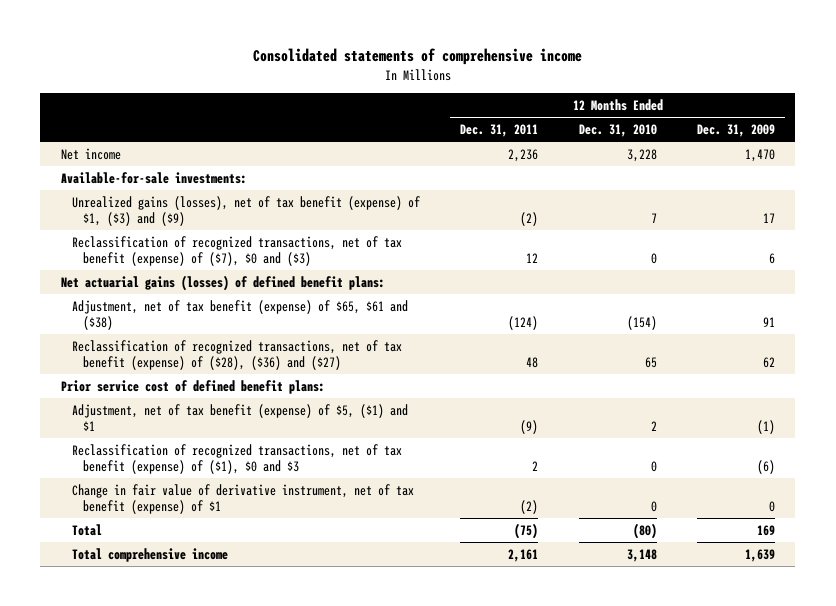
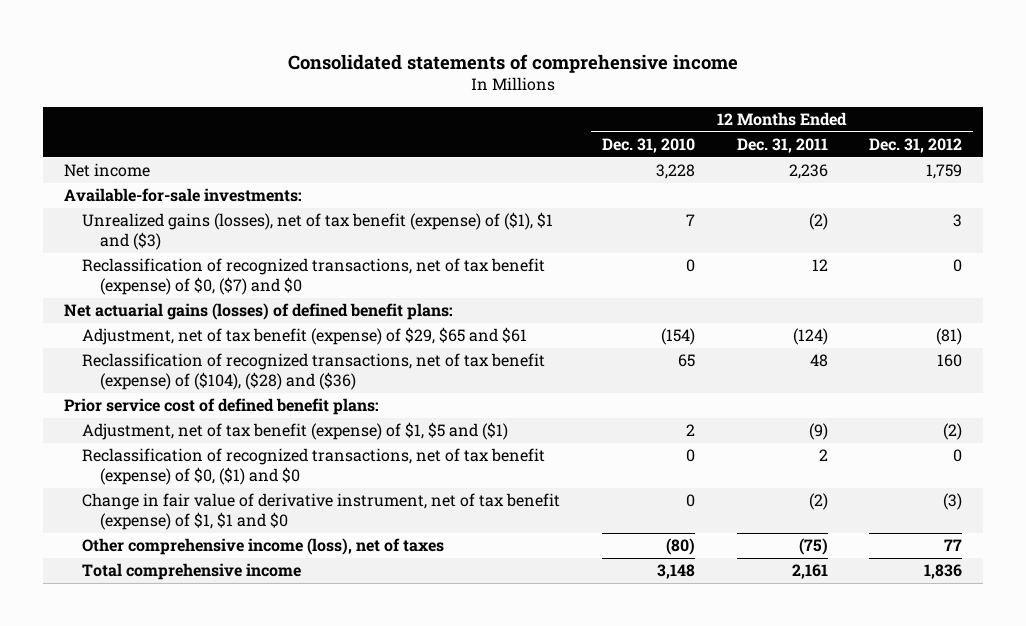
[696,124,775,138] Dec. 31, 2009 -> none
none -> [869,137,963,153] Dec. 31, 2012
[71,195,420,227] Unrealized gains (losses), net of tax benefit (expense) of $1, ($3) and ($9) -> [82,212,554,250] Unrealized gains (losses), net of tax benefit (expense) of ($1), $1 and ($3)
[71,235,402,267] Reclassification of recognized transactions, net of tax benefit (expense) of ($7), $0 and ($3) -> [82,258,546,295] Reclassification of recognized transactions, net of tax benefit (expense) of $0, ($7) and $0
[71,299,408,331] Adjustment, net of tax benefit (expense) of $65, $61 and ($38) -> [82,327,528,346] Adjustment, net of tax benefit (expense) of $29, $65 and $61
[71,339,402,371] Reclassification of recognized transactions, net of tax benefit (expense) of ($28), ($36) and ($27) -> [82,353,546,390] Reclassification of recognized transactions, net of tax benefit (expense) of ($104), ($28) and ($36)
[71,403,408,432] Adjustment, net of tax benefit (expense) of $5, ($1) and $1 -> [82,422,509,441] Adjustment, net of tax benefit (expense) of $1, $5 and ($1)
[71,443,402,475] Reclassification of recognized transactions, net of tax benefit (expense) of ($1), $0 and $3 -> [82,448,546,485] Reclassification of recognized transactions, net of tax benefit (expense) of $0, ($1) and $0
[71,483,414,515] Change in fair value of derivative instrument, net of tax benefit (expense) of $1 -> [82,493,561,530] Change in fair value of derivative instrument, net of tax benefit (expense) of $1, $1 and $0
[71,523,102,536] Total -> [82,538,445,556] Other comprehensive income (loss), net of taxes

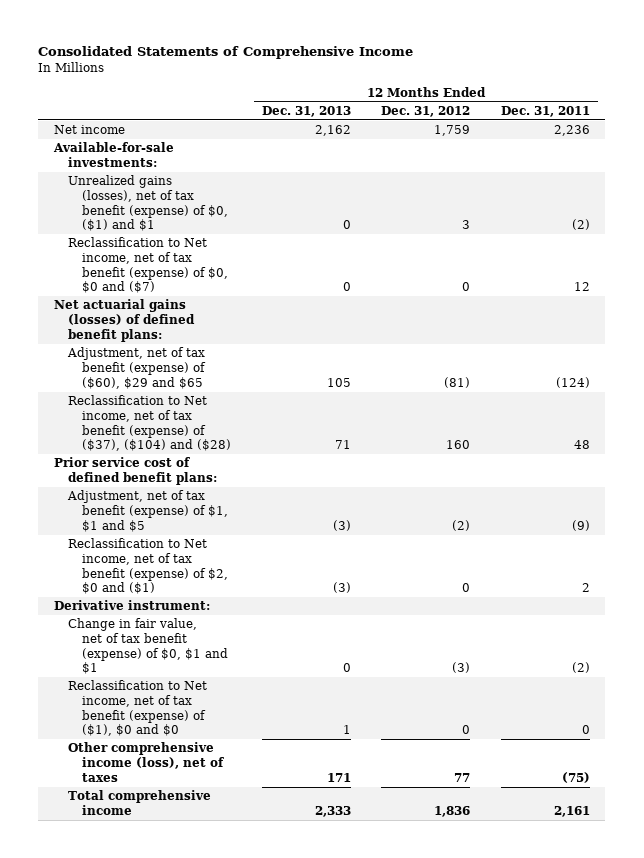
[288,53,739,73] Consolidated statements of comprehensive income -> [38,46,414,60] Consolidated Statements of Comprehensive Income
[601,137,695,153] Dec. 31, 2010 -> none
none -> [261,105,351,117] Dec. 31, 2013
[82,212,554,250] Unrealized gains (losses), net of tax benefit (expense) of ($1), $1 and ($3) -> [67,175,229,232] Unrealized gains (losses), net of tax benefit (expense) of $0, ($1) and $1
[82,258,546,295] Reclassification of recognized transactions, net of tax benefit (expense) of $0, ($7) and $0 -> [67,237,229,294] Reclassification to Net income, net of tax benefit (expense) of $0, $0 and ($7)
[82,327,528,346] Adjustment, net of tax benefit (expense) of $29, $65 and $61 -> [66,347,207,389] Adjustment, net of tax benefit (expense) of ($60), $29 and $65
[82,353,546,390] Reclassification of recognized transactions, net of tax benefit (expense) of ($104), ($28) and ($36) -> [67,395,232,452] Reclassification to Net income, net of tax benefit (expense) of ($37), ($104) and ($28)
[82,422,509,441] Adjustment, net of tax benefit (expense) of $1, $5 and ($1) -> [66,490,229,532] Adjustment, net of tax benefit (expense) of $1, $1 and $5
[82,448,546,485] Reclassification of recognized transactions, net of tax benefit (expense) of $0, ($1) and $0 -> [67,538,229,595] Reclassification to Net income, net of tax benefit (expense) of $2, $0 and ($1)
none -> [53,600,210,611] Derivative instrument:
[82,493,561,530] Change in fair value of derivative instrument, net of tax benefit (expense) of $1, $1 and $0 -> [67,618,229,675] Change in fair value, net of tax benefit (expense) of $0, $1 and $1
none -> [67,680,207,737] Reclassification to Net income, net of tax benefit (expense) of ($1), $0 and $0

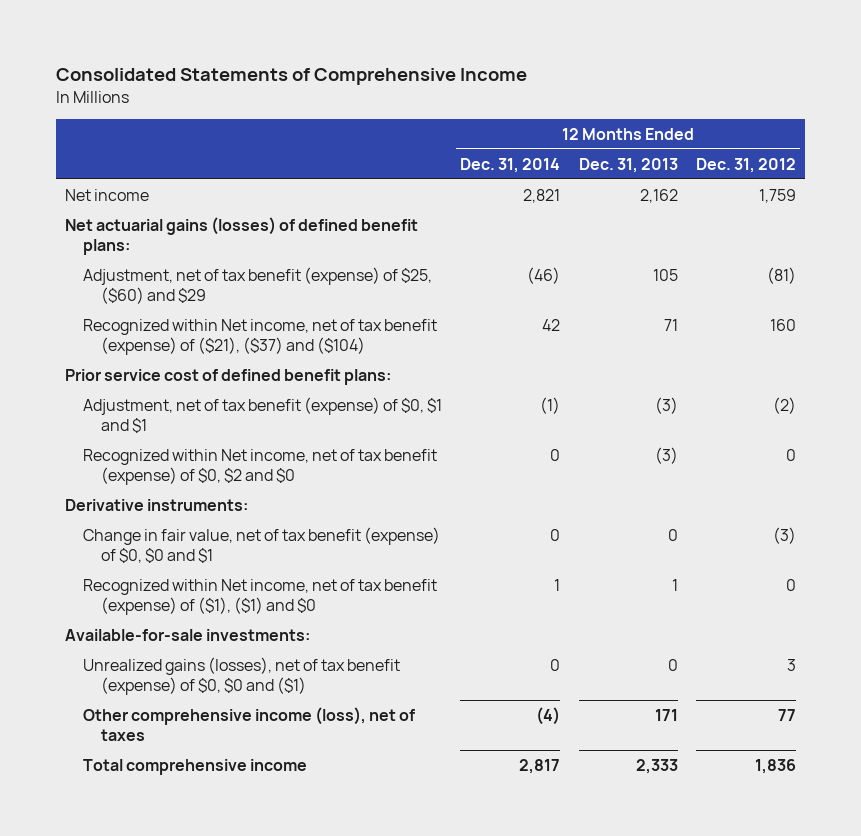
[501,105,591,117] Dec. 31, 2011 -> none
none -> [460,157,561,173] Dec. 31, 2014
[67,175,229,232] Unrealized gains (losses), net of tax benefit (expense) of $0, ($1) and $1 -> none
[67,237,229,294] Reclassification to Net income, net of tax benefit (expense) of $0, $0 and ($7) -> none
[66,347,207,389] Adjustment, net of tax benefit (expense) of ($60), $29 and $65 -> [82,266,432,304] Adjustment, net of tax benefit (expense) of $25, ($60) and $29
[67,395,232,452] Reclassification to Net income, net of tax benefit (expense) of ($37), ($104) and ($28) -> [82,318,437,355] Recognized within Net income, net of tax benefit (expense) of ($21), ($37) and ($104)
[66,490,229,532] Adjustment, net of tax benefit (expense) of $1, $1 and $5 -> [82,396,442,433] Adjustment, net of tax benefit (expense) of $0, $1 and $1
[67,538,229,595] Reclassification to Net income, net of tax benefit (expense) of $2, $0 and ($1) -> [82,448,437,485] Recognized within Net income, net of tax benefit (expense) of $0, $2 and $0
[53,600,210,611] Derivative instrument: -> [64,498,248,511] Derivative instruments:
[67,618,229,675] Change in fair value, net of tax benefit (expense) of $0, $1 and $1 -> [82,526,440,563] Change in fair value, net of tax benefit (expense) of $0, $0 and $1
[67,680,207,737] Reclassification to Net income, net of tax benefit (expense) of ($1), $0 and $0 -> [82,578,437,615] Recognized within Net income, net of tax benefit (expense) of ($1), ($1) and $0
[52,142,174,168] Available-for-sale investments: -> [64,628,310,641] Available-for-sale investments:
none -> [82,656,400,695] Unrealized gains (losses), net of tax benefit (expense) of $0, $0 and ($1)

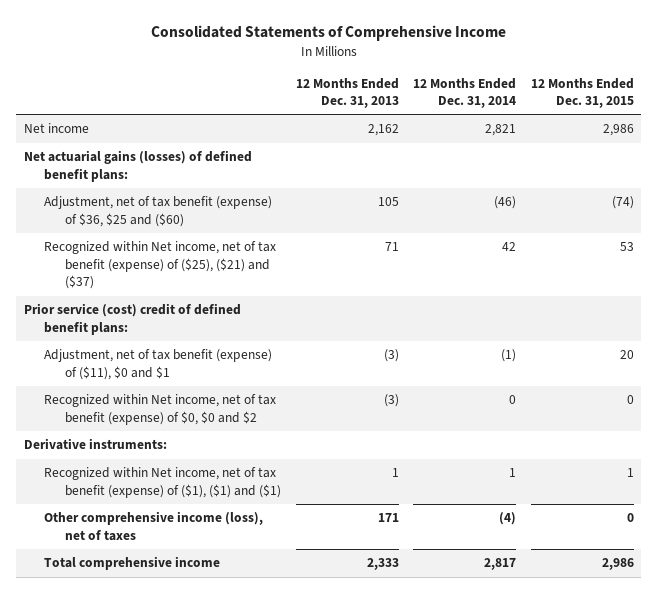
[695,157,796,173] Dec. 31, 2012 -> none
none -> [531,77,635,109] 12 Months Ended Dec. 31, 2015
[82,266,432,304] Adjustment, net of tax benefit (expense) of $25, ($60) and $29 -> [44,196,273,227] Adjustment, net of tax benefit (expense) of $36, $25 and ($60)
[82,318,437,355] Recognized within Net income, net of tax benefit (expense) of ($21), ($37) and ($104) -> [44,241,277,290] Recognized within Net income, net of tax benefit (expense) of ($25), ($21) and ($37)
[64,368,391,385] Prior service cost of defined benefit plans: -> [23,303,241,335] Prior service (cost) credit of defined benefit plans:
[82,396,442,433] Adjustment, net of tax benefit (expense) of $0, $1 and $1 -> [44,349,273,380] Adjustment, net of tax benefit (expense) of ($11), $0 and $1
[82,448,437,485] Recognized within Net income, net of tax benefit (expense) of $0, $2 and $0 -> [44,394,277,425] Recognized within Net income, net of tax benefit (expense) of $0, $0 and $2
[82,526,440,563] Change in fair value, net of tax benefit (expense) of $0, $0 and $1 -> none
[64,628,310,641] Available-for-sale investments: -> none
[82,656,400,695] Unrealized gains (losses), net of tax benefit (expense) of $0, $0 and ($1) -> none
[82,578,437,615] Recognized within Net income, net of tax benefit (expense) of ($1), ($1) and $0 -> [44,467,281,498] Recognized within Net income, net of tax benefit (expense) of ($1), ($1) and ($1)

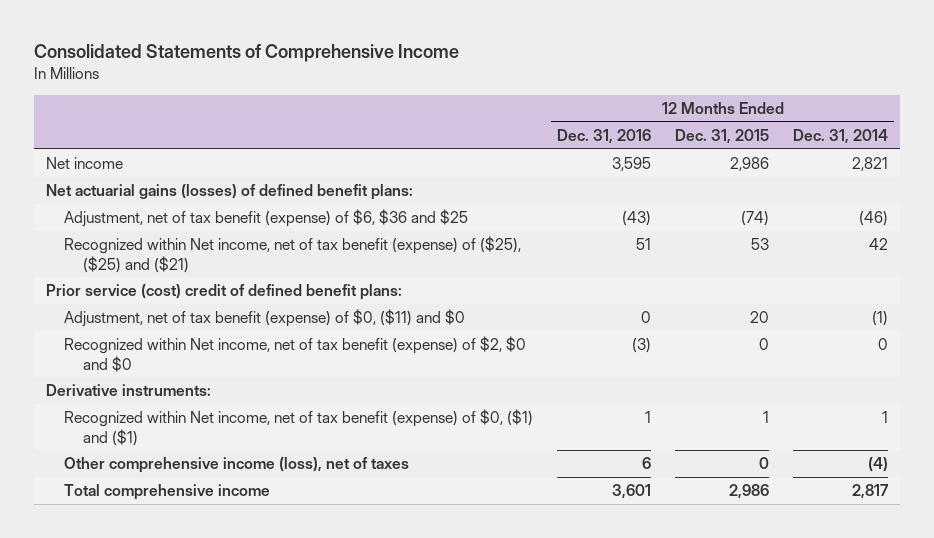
[295,77,399,109] 12 Months Ended Dec. 31, 2013 -> none
none -> [557,128,652,144] Dec. 31, 2016
[44,196,273,227] Adjustment, net of tax benefit (expense) of $36, $25 and ($60) -> [64,209,469,228] Adjustment, net of tax benefit (expense) of $6, $36 and $25
[44,241,277,290] Recognized within Net income, net of tax benefit (expense) of ($25), ($21) and ($37) -> [64,236,522,273] Recognized within Net income, net of tax benefit (expense) of ($25), ($25) and ($21)
[44,349,273,380] Adjustment, net of tax benefit (expense) of ($11), $0 and $1 -> [64,309,466,328] Adjustment, net of tax benefit (expense) of $0, ($11) and $0
[44,394,277,425] Recognized within Net income, net of tax benefit (expense) of $0, $0 and $2 -> [64,336,527,372] Recognized within Net income, net of tax benefit (expense) of $2, $0 and $0
[44,467,281,498] Recognized within Net income, net of tax benefit (expense) of ($1), ($1) and ($1) -> [64,409,534,446] Recognized within Net income, net of tax benefit (expense) of $0, ($1) and ($1)

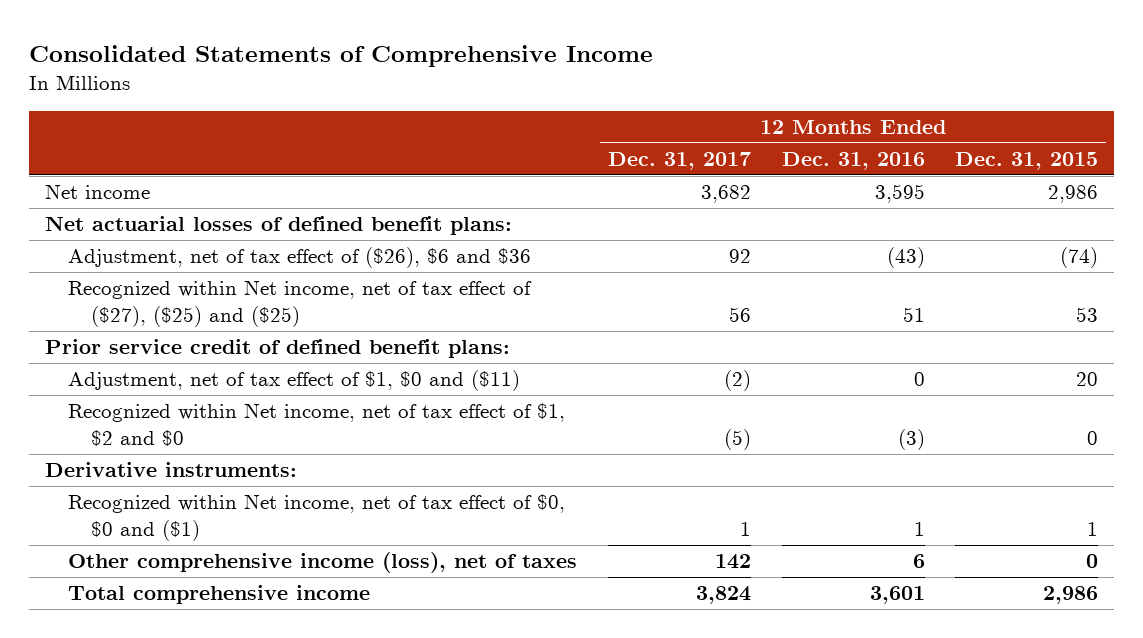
[793,128,889,144] Dec. 31, 2014 -> none
none -> [607,151,751,170] Dec. 31, 2017
[45,184,413,201] Net actuarial gains (losses) of defined benefit plans: -> [44,216,512,236] Net actuarial losses of defined benefit plans:
[64,209,469,228] Adjustment, net of tax benefit (expense) of $6, $36 and $25 -> [67,247,531,269] Adjustment, net of tax effect of ($26), $6 and $36
[64,236,522,273] Recognized within Net income, net of tax benefit (expense) of ($25), ($25) and ($21) -> [67,280,532,327] Recognized within Net income, net of tax effect of ($27), ($25) and ($25)
[45,284,402,301] Prior service (cost) credit of defined benefit plans: -> [44,339,510,359] Prior service credit of defined benefit plans:
[64,309,466,328] Adjustment, net of tax benefit (expense) of $0, ($11) and $0 -> [67,370,520,392] Adjustment, net of tax effect of $1, $0 and ($11)
[64,336,527,372] Recognized within Net income, net of tax benefit (expense) of $2, $0 and $0 -> [67,403,565,446] Recognized within Net income, net of tax effect of $1, $2 and $0
[64,409,534,446] Recognized within Net income, net of tax benefit (expense) of $0, ($1) and ($1) -> [67,494,565,541] Recognized within Net income, net of tax effect of $0, $0 and ($1)

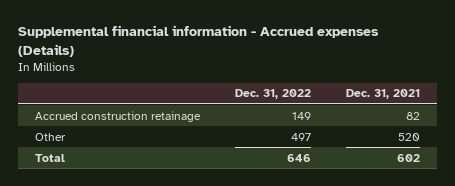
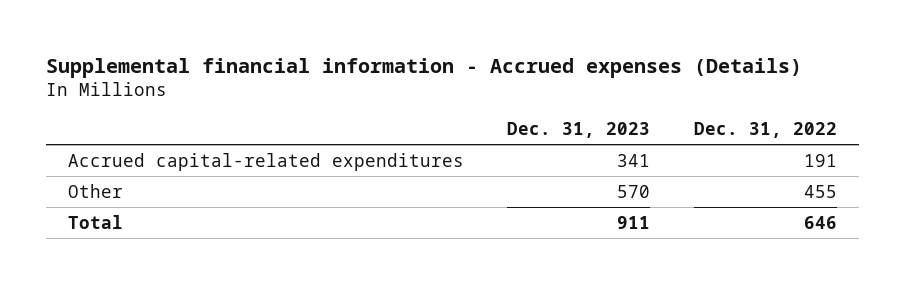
[345,89,420,100] Dec. 31, 2021 -> none
none -> [507,122,651,139] Dec. 31, 2023
[35,110,202,122] Accrued construction retainage -> none
none -> [67,152,464,171] Accrued capital-related expenditures
[290,132,311,141] 497 -> [804,184,838,198] 455

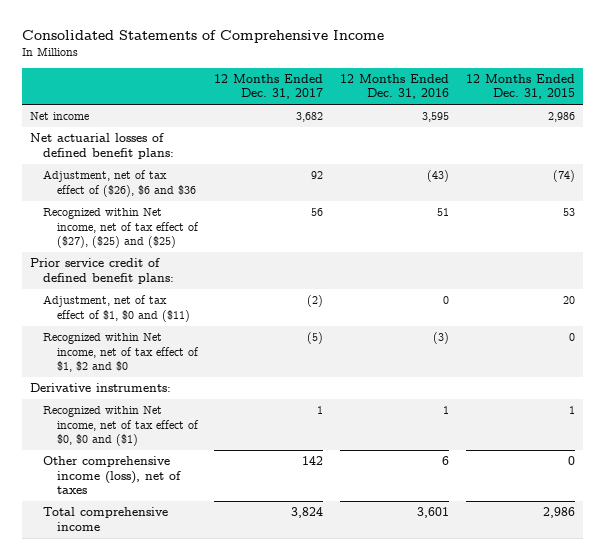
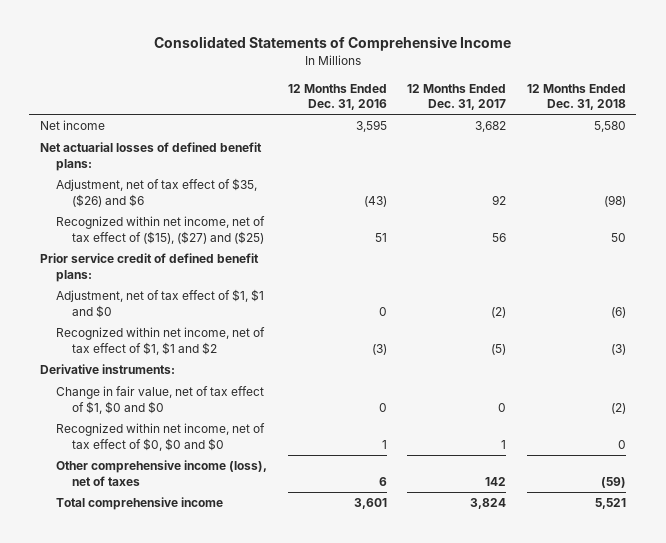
[465,73,575,100] 12 Months Ended Dec. 31, 2015 -> none
none -> [526,83,626,110] 12 Months Ended Dec. 31, 2018
[43,170,196,197] Adjustment, net of tax effect of ($26), $6 and $36 -> [55,178,257,207] Adjustment, net of tax effect of $35, ($26) and $6
[43,208,199,249] Recognized within Net income, net of tax effect of ($27), ($25) and ($25) -> [55,216,265,244] Recognized within net income, net of tax effect of ($15), ($27) and ($25)
[43,295,190,322] Adjustment, net of tax effect of $1, $0 and ($11) -> [55,289,264,318] Adjustment, net of tax effect of $1, $1 and $0
[43,333,199,373] Recognized within Net income, net of tax effect of $1, $2 and $0 -> [55,327,265,355] Recognized within net income, net of tax effect of $1, $1 and $2
none -> [55,386,264,414] Change in fair value, net of tax effect of $1, $0 and $0
[43,406,199,447] Recognized within Net income, net of tax effect of $0, $0 and ($1) -> [55,423,265,451] Recognized within net income, net of tax effect of $0, $0 and $0

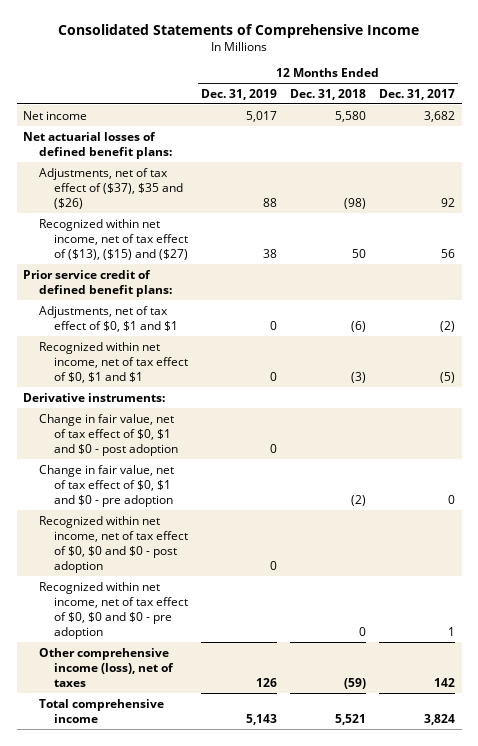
[287,83,387,110] 12 Months Ended Dec. 31, 2016 -> none
none -> [201,88,278,100] Dec. 31, 2019
[55,178,257,207] Adjustment, net of tax effect of $35, ($26) and $6 -> [38,167,184,209] Adjustments, net of tax effect of ($37), $35 and ($26)
[55,216,265,244] Recognized within net income, net of tax effect of ($15), ($27) and ($25) -> [38,218,189,260] Recognized within net income, net of tax effect of ($13), ($15) and ($27)
[55,289,264,318] Adjustment, net of tax effect of $1, $1 and $0 -> [38,305,179,332] Adjustments, net of tax effect of $0, $1 and $1
[55,327,265,355] Recognized within net income, net of tax effect of $1, $1 and $2 -> [38,341,189,383] Recognized within net income, net of tax effect of $0, $1 and $1
none -> [38,413,179,456] Change in fair value, net of tax effect of $0, $1 and $0 - post adoption
[55,386,264,414] Change in fair value, net of tax effect of $1, $0 and $0 -> [38,464,174,507] Change in fair value, net of tax effect of $0, $1 and $0 - pre adoption
none -> [38,515,189,574] Recognized within net income, net of tax effect of $0, $0 and $0 - post adoption
[55,423,265,451] Recognized within net income, net of tax effect of $0, $0 and $0 -> [38,581,189,640] Recognized within net income, net of tax effect of $0, $0 and $0 - pre adoption

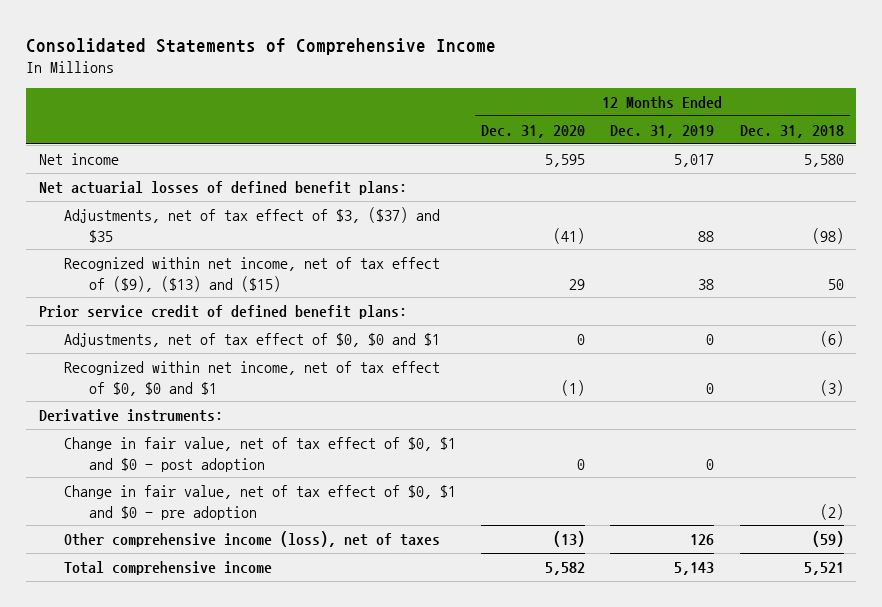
[379,88,456,100] Dec. 31, 2017 -> none
none -> [481,124,586,138] Dec. 31, 2020
[38,167,184,209] Adjustments, net of tax effect of ($37), $35 and ($26) -> [63,206,440,243] Adjustments, net of tax effect of $3, ($37) and $35
[38,218,189,260] Recognized within net income, net of tax effect of ($13), ($15) and ($27) -> [63,256,440,292] Recognized within net income, net of tax effect of ($9), ($13) and ($15)
[38,305,179,332] Adjustments, net of tax effect of $0, $1 and $1 -> [63,332,440,347] Adjustments, net of tax effect of $0, $0 and $1
[38,341,189,383] Recognized within net income, net of tax effect of $0, $1 and $1 -> [63,360,440,396] Recognized within net income, net of tax effect of $0, $0 and $1
[38,515,189,574] Recognized within net income, net of tax effect of $0, $0 and $0 - post adoption -> none
[38,581,189,640] Recognized within net income, net of tax effect of $0, $0 and $0 - pre adoption -> none

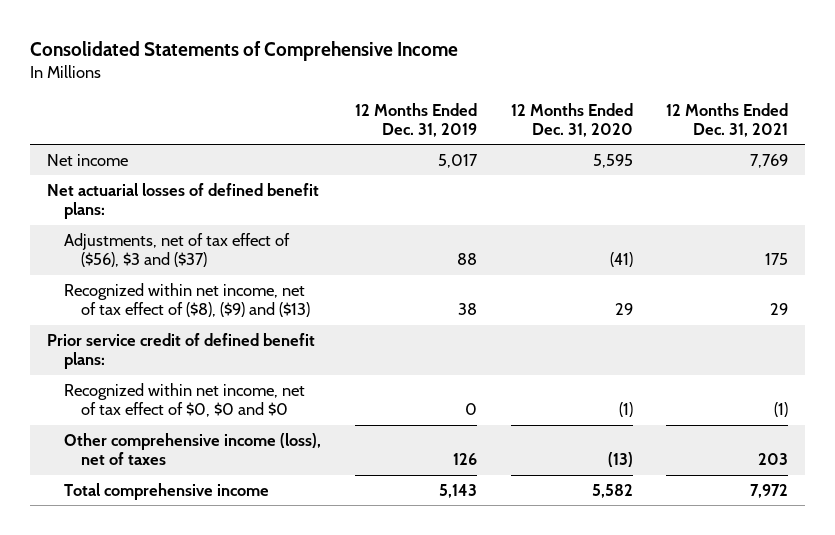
[739,124,844,138] Dec. 31, 2018 -> none
none -> [666,102,789,137] 12 Months Ended Dec. 31, 2021
[63,206,440,243] Adjustments, net of tax effect of $3, ($37) and $35 -> [64,232,291,268] Adjustments, net of tax effect of ($56), $3 and ($37)
[63,256,440,292] Recognized within net income, net of tax effect of ($9), ($13) and ($15) -> [64,282,311,318] Recognized within net income, net of tax effect of ($8), ($9) and ($13)
[63,332,440,347] Adjustments, net of tax effect of $0, $0 and $1 -> none
[38,408,223,422] Derivative instruments: -> none
[63,436,456,472] Change in fair value, net of tax effect of $0, $1 and $0 - post adoption -> none
[63,484,456,520] Change in fair value, net of tax effect of $0, $1 and $0 - pre adoption -> none
[63,360,440,396] Recognized within net income, net of tax effect of $0, $0 and $1 -> [64,382,306,418] Recognized within net income, net of tax effect of $0, $0 and $0

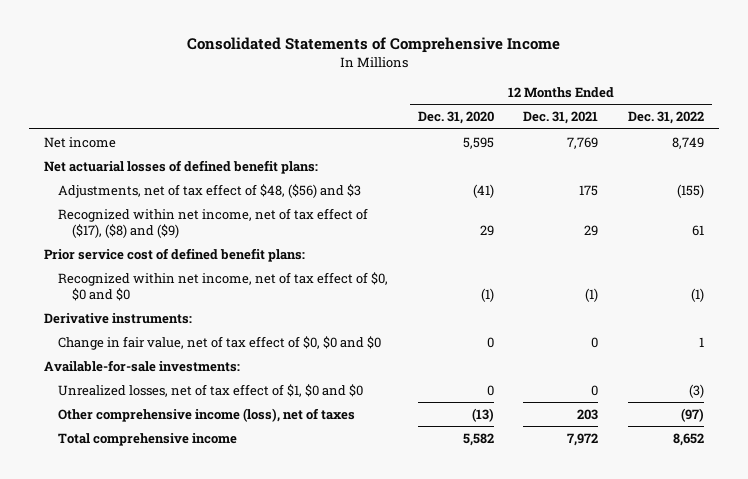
[354,102,477,137] 12 Months Ended Dec. 31, 2019 -> none
none -> [628,111,705,125] Dec. 31, 2022
[64,232,291,268] Adjustments, net of tax effect of ($56), $3 and ($37) -> [57,183,361,198] Adjustments, net of tax effect of $48, ($56) and $3
[64,282,311,318] Recognized within net income, net of tax effect of ($8), ($9) and ($13) -> [57,207,368,238] Recognized within net income, net of tax effect of ($17), ($8) and ($9)
[46,332,315,370] Prior service credit of defined benefit plans: -> [44,247,306,262] Prior service cost of defined benefit plans:
none -> [44,312,193,324] Derivative instruments:
none -> [57,335,381,350] Change in fair value, net of tax effect of $0, $0 and $0
none -> [44,359,241,372] Available-for-sale investments:
none -> [57,383,363,397] Unrealized losses, net of tax effect of $1, $0 and $0

